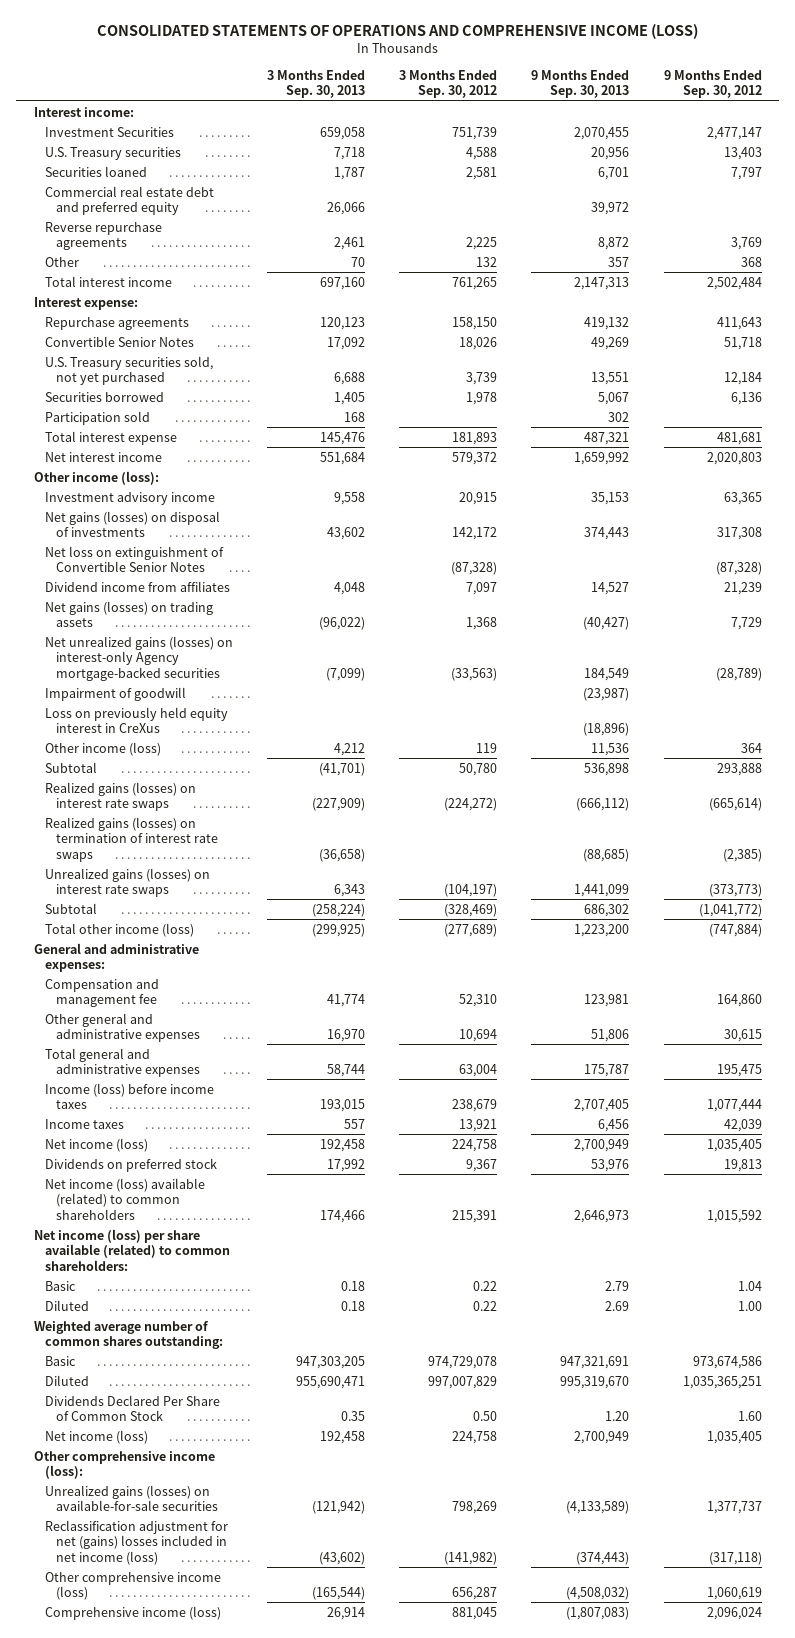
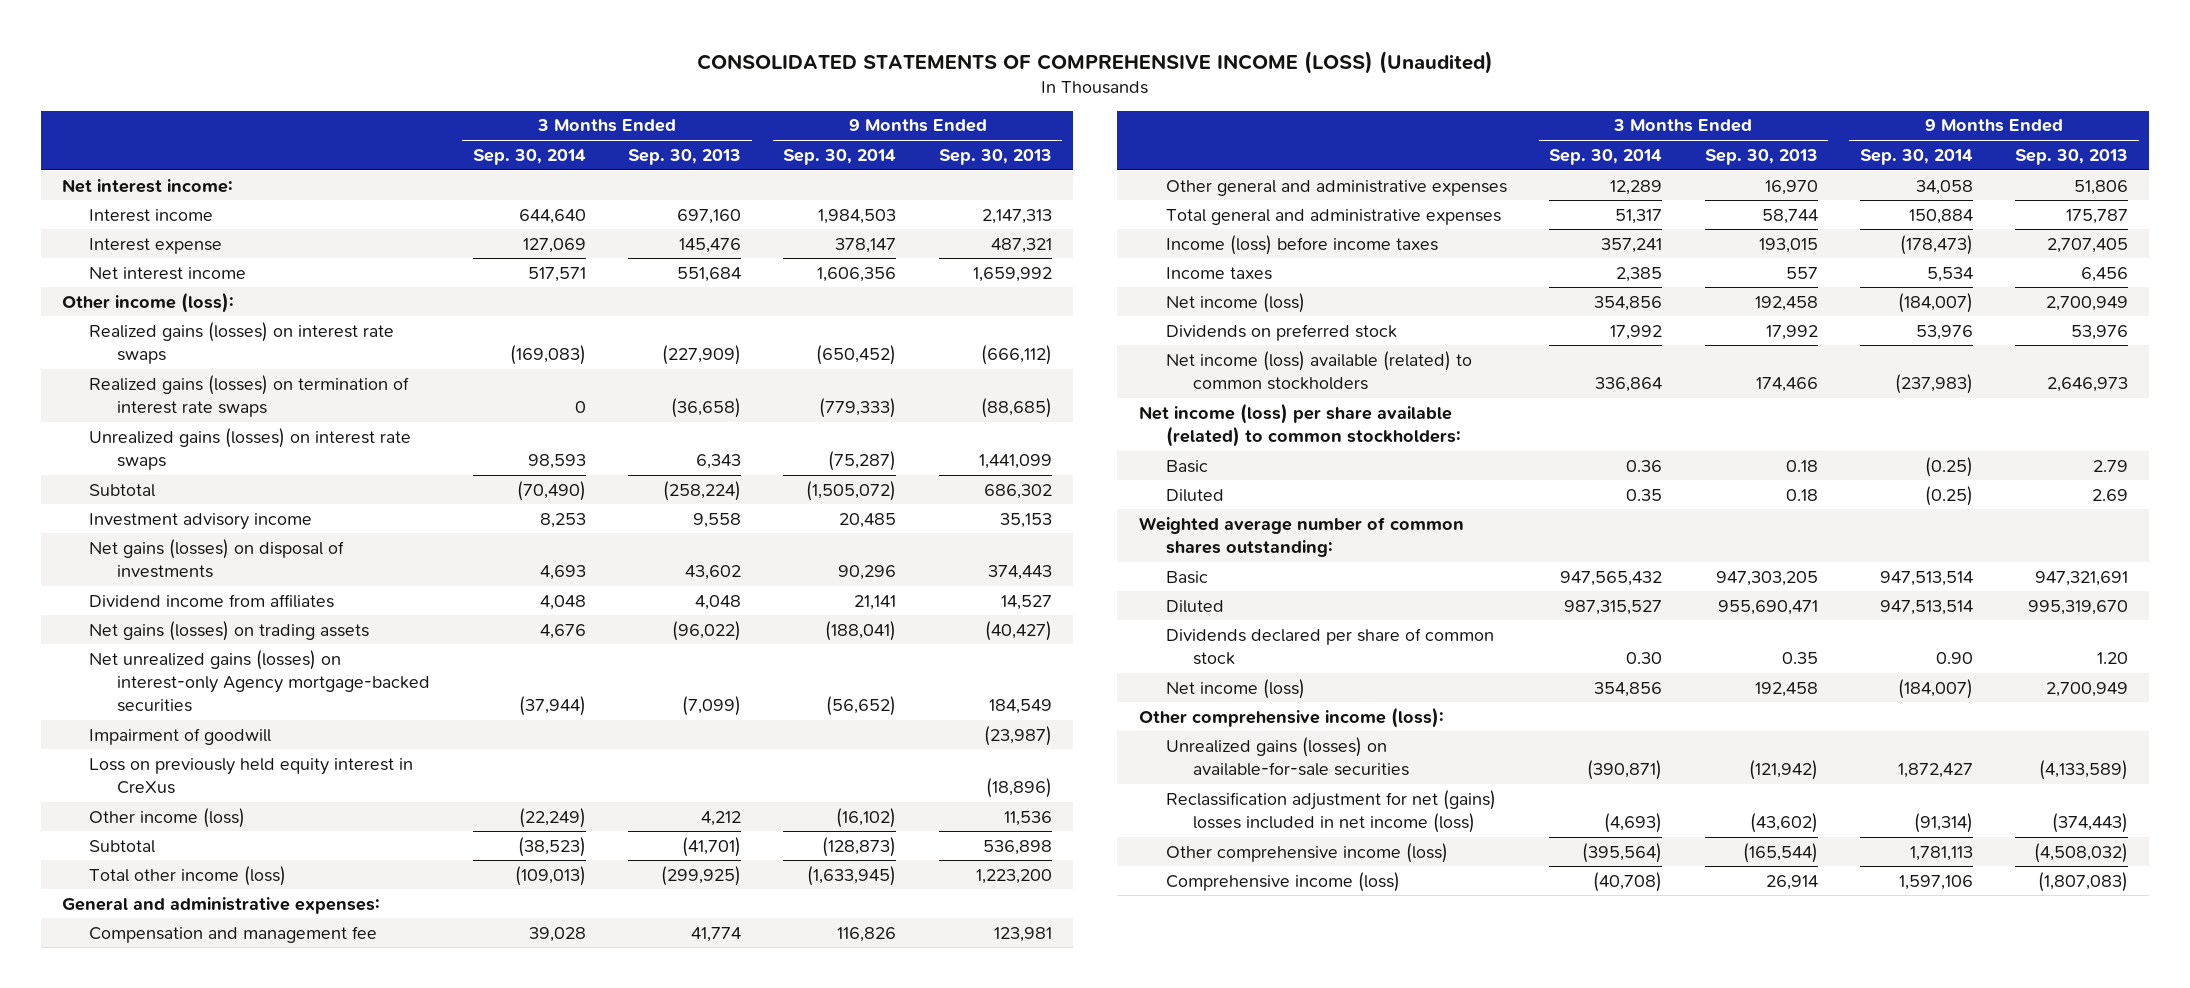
[96,23,698,39] CONSOLIDATED STATEMENTS OF OPERATIONS AND COMPREHENSIVE INCOME (LOSS) -> [697,50,1494,74] CONSOLIDATED STATEMENTS OF COMPREHENSIVE INCOME (LOSS) (Unaudited)
[399,69,498,99] 3 Months Ended Sep. 30, 2012 -> none
[663,69,762,99] 9 Months Ended Sep. 30, 2012 -> none
none -> [472,148,586,165] Sep. 30, 2014
none -> [783,148,897,165] Sep. 30, 2014
[44,126,174,137] Investment Securities -> none
[44,146,181,160] U.S. Treasury securities -> none
[44,165,147,177] Securities loaned -> none
[44,185,214,216] Commercial real estate debt and preferred equity -> none
[44,221,162,251] Reverse repurchase agreements -> none
[44,256,79,267] Other -> none
[33,296,138,310] Interest expense: -> none
[44,316,189,330] Repurchase agreements -> none
[44,335,194,347] Convertible Senior Notes -> none
[44,355,213,386] U.S. Treasury securities sold, not yet purchased -> none
[44,391,164,402] Securities borrowed -> none
[44,410,150,425] Participation sold -> none
[33,106,134,117] Interest income: -> [62,178,234,193] Net interest income:
[44,275,172,287] Total interest income -> [89,208,214,222] Interest income
[44,430,177,445] Total interest expense -> [89,237,223,254] Interest expense
[44,781,196,812] Realized gains (losses) on interest rate swaps -> [89,321,395,364] Realized gains (losses) on interest rate swaps
[44,816,218,862] Realized gains (losses) on termination of interest rate swaps -> [89,374,410,417] Realized gains (losses) on termination of interest rate swaps
[44,867,210,898] Unrealized gains (losses) on interest rate swaps -> [89,427,412,470] Unrealized gains (losses) on interest rate swaps
[44,902,97,914] Subtotal -> [89,483,156,497] Subtotal
[44,545,224,573] Net loss on extinguishment of Convertible Senior Notes -> none
[44,1177,205,1220] Net income (loss) available (related) to common shareholders -> [1165,350,1472,390] Net income (loss) available (related) to common stockholders
[33,1228,230,1271] Net income (loss) per share available (related) to common shareholders: -> [1138,402,1461,447] Net income (loss) per share available (related) to common stockholders:
[44,1394,220,1422] Dividends Declared Per Share of Common Stock -> [1165,627,1494,665] Dividends declared per share of common stock

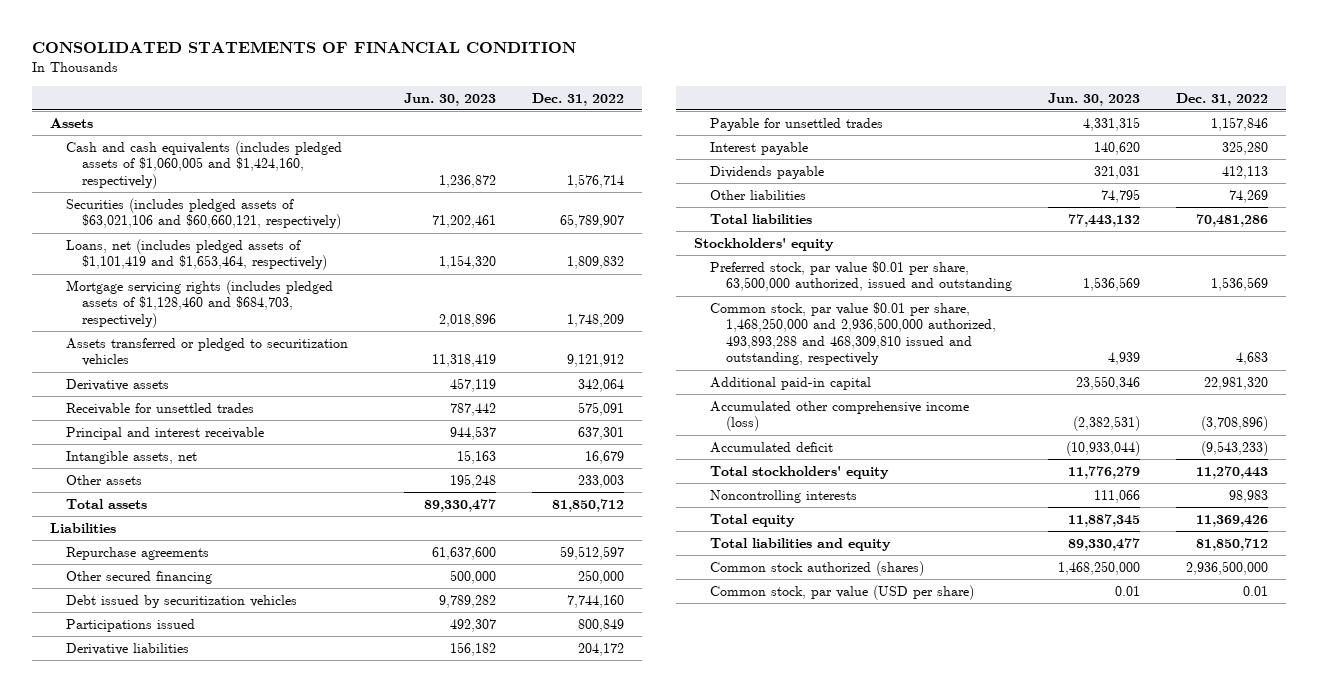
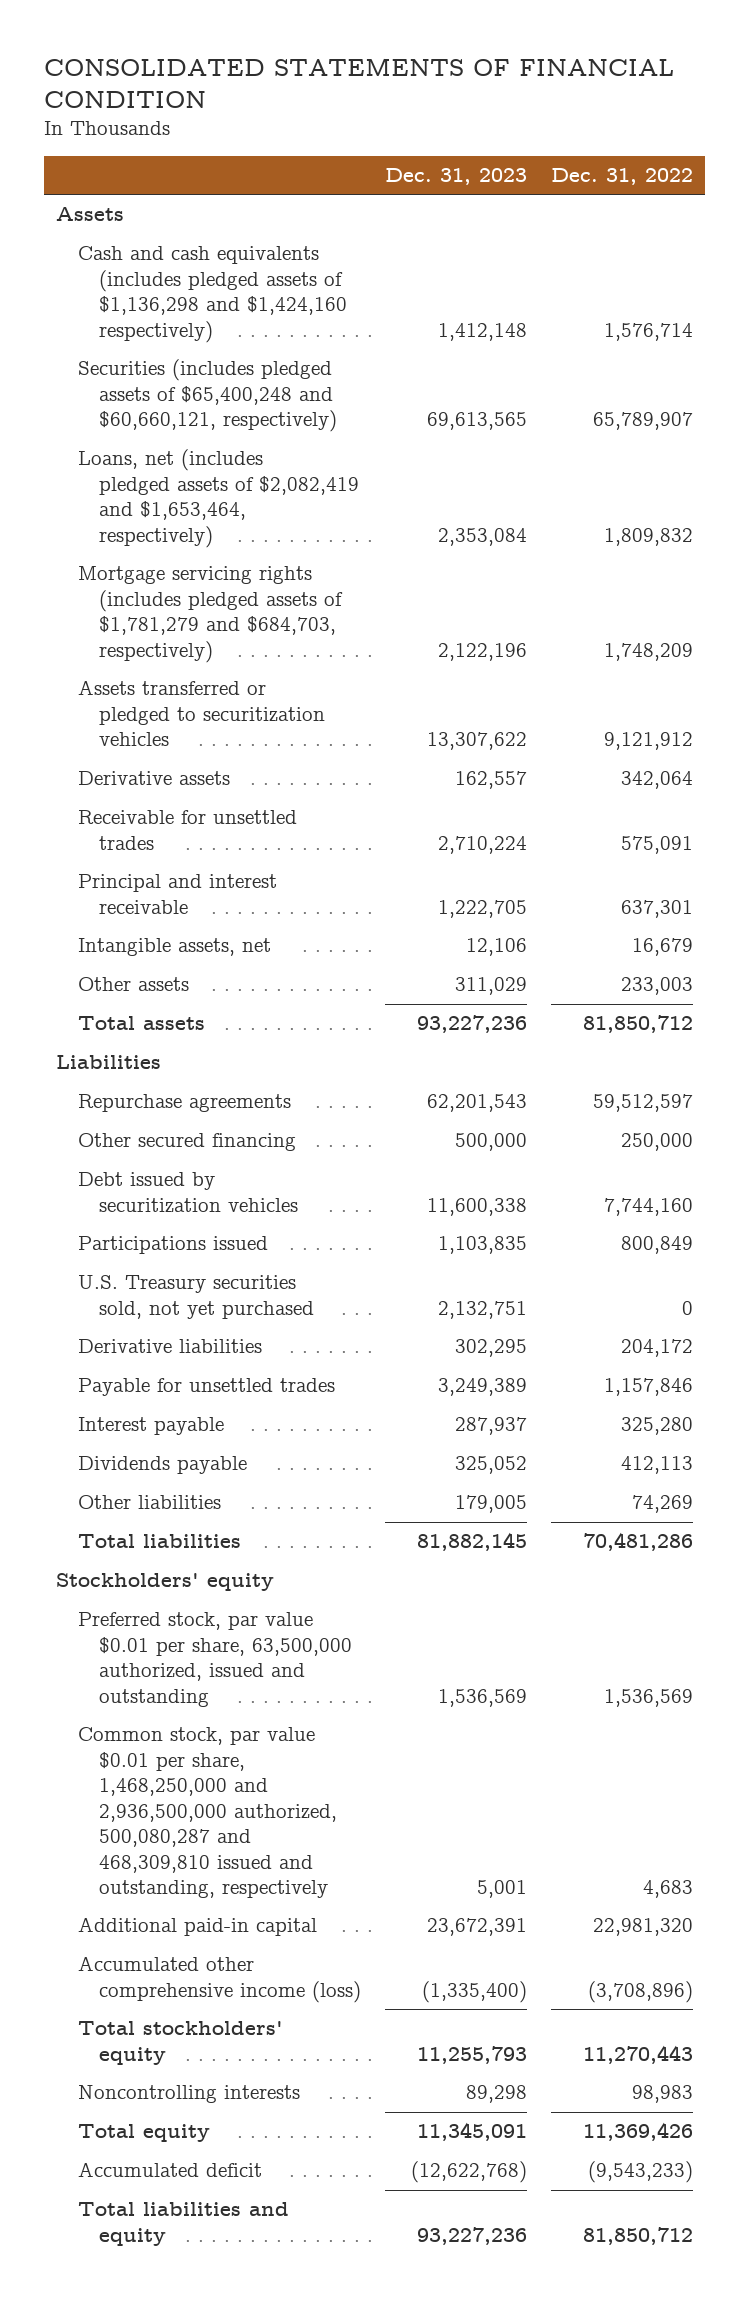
[403,92,496,106] Jun. 30, 2023 -> none
none -> [385,168,528,186] Dec. 31, 2023
[65,140,342,189] Cash and cash equivalents (includes pledged assets of $1,060,005 and $1,424,160, respectively) -> [77,246,348,343] Cash and cash equivalents (includes pledged assets of $1,136,298 and $1,424,160 respectively)
[65,197,341,230] Securities (includes pledged assets of $63,021,106 and $60,660,121, respectively) -> [77,359,338,433] Securities (includes pledged assets of $65,400,248 and $60,660,121, respectively)
[65,238,327,271] Loans, net (includes pledged assets of $1,101,419 and $1,653,464, respectively) -> [77,449,360,548] Loans, net (includes pledged assets of $2,082,419 and $1,653,464, respectively)
[65,279,333,328] Mortgage servicing rights (includes pledged assets of $1,128,460 and $684,703, respectively) -> [77,566,344,663] Mortgage servicing rights (includes pledged assets of $1,781,279 and $684,703, respectively)
none -> [77,1275,315,1319] U.S. Treasury securities sold, not yet purchased
[710,301,996,366] Common stock, par value $0.01 per share, 1,468,250,000 and 2,936,500,000 authorized, 493,893,288 and 468,309,810 issued and outstanding, respectively -> [77,1727,338,1899] Common stock, par value $0.01 per share, 1,468,250,000 and 2,936,500,000 authorized, 500,080,287 and 468,309,810 issued and outstanding, respectively
[710,441,834,453] Accumulated deficit -> [77,2162,262,2178] Accumulated deficit
[710,560,925,576] Common stock authorized (shares) -> none
[710,584,975,600] Common stock, par value (USD per share) -> none

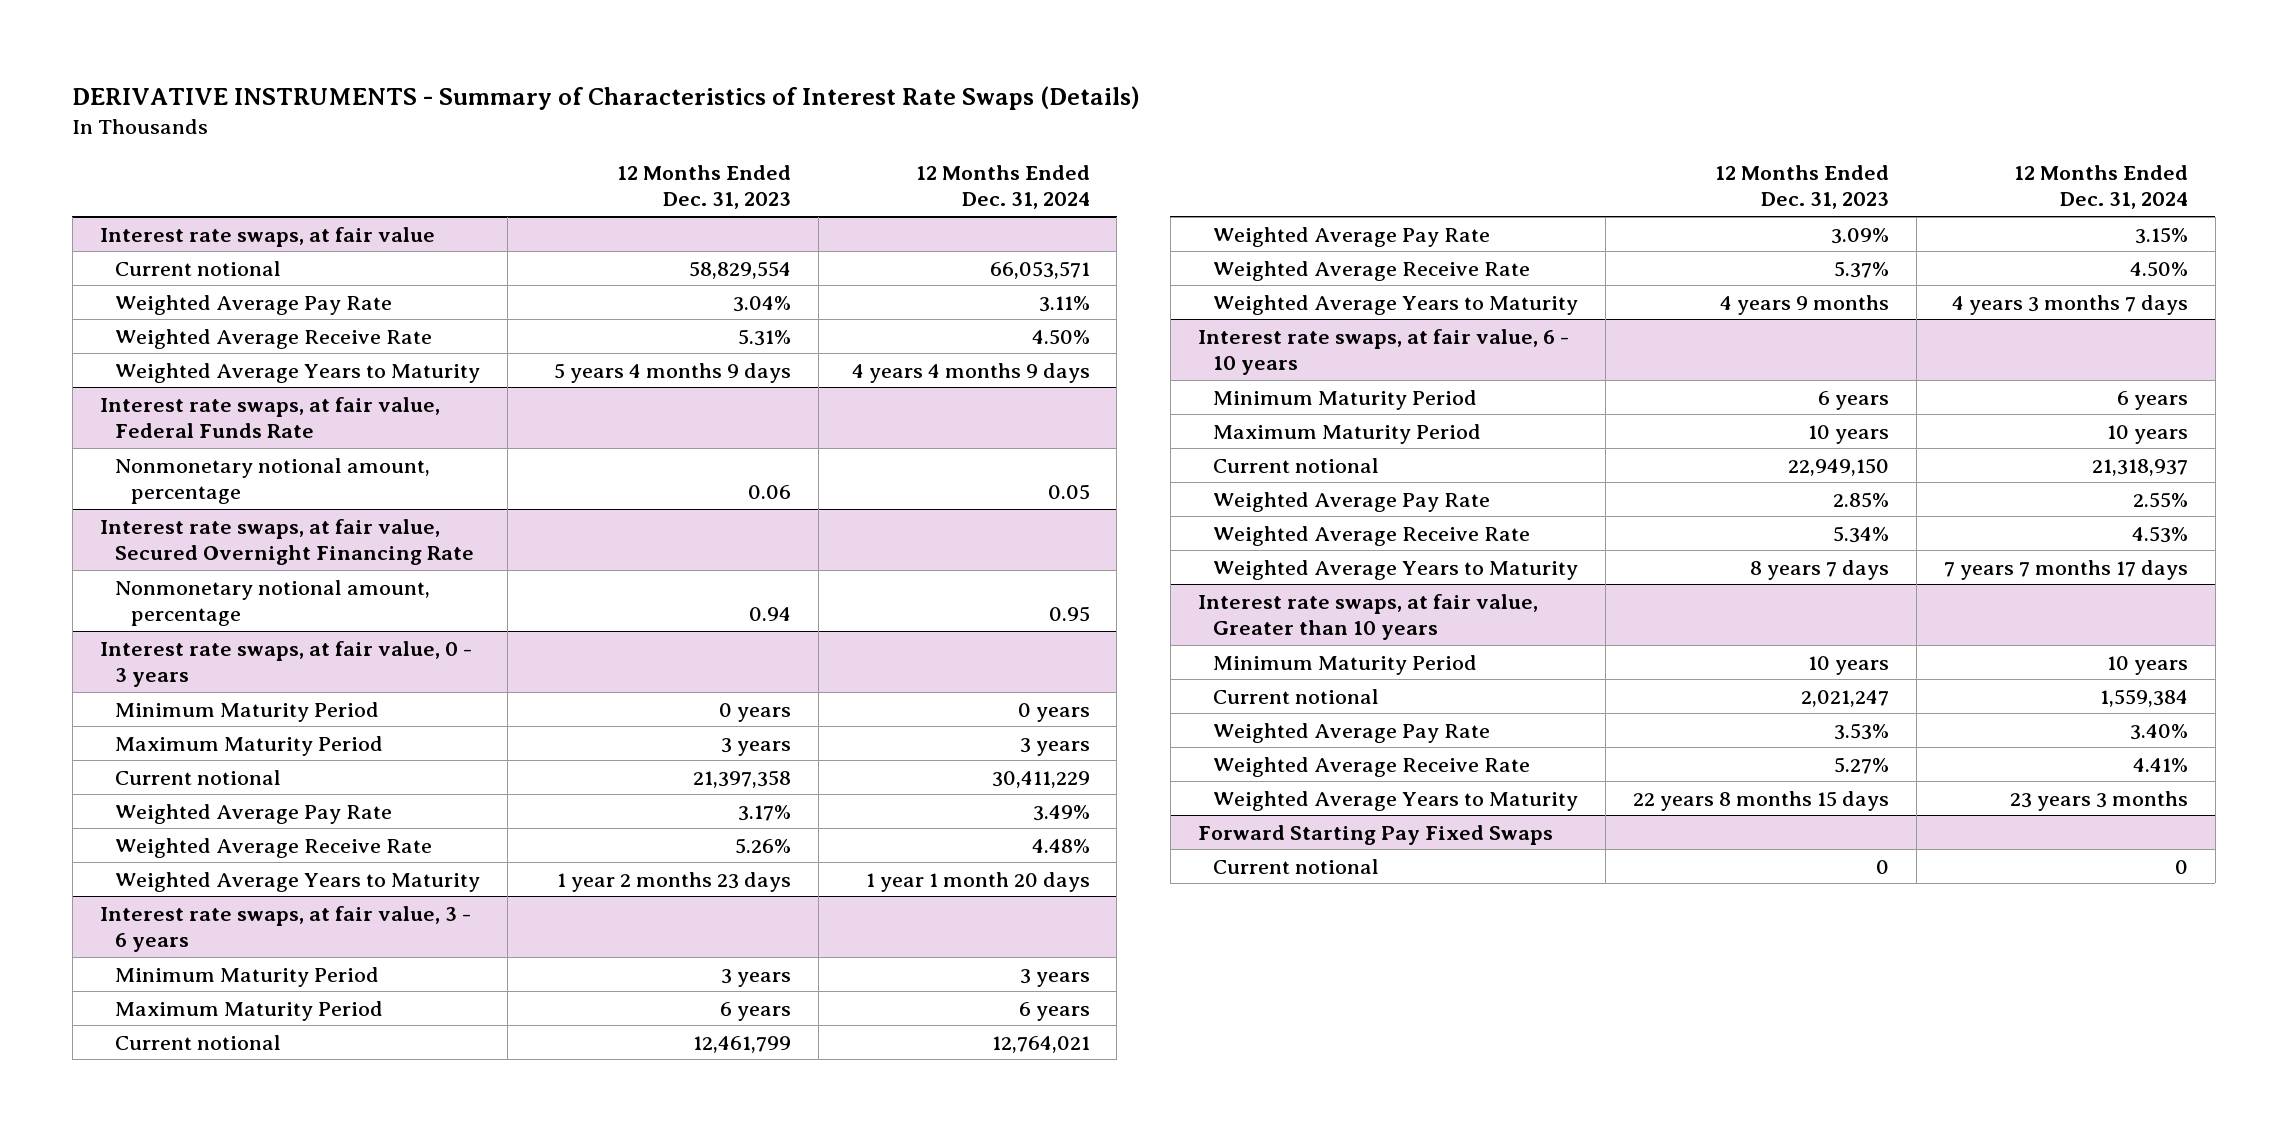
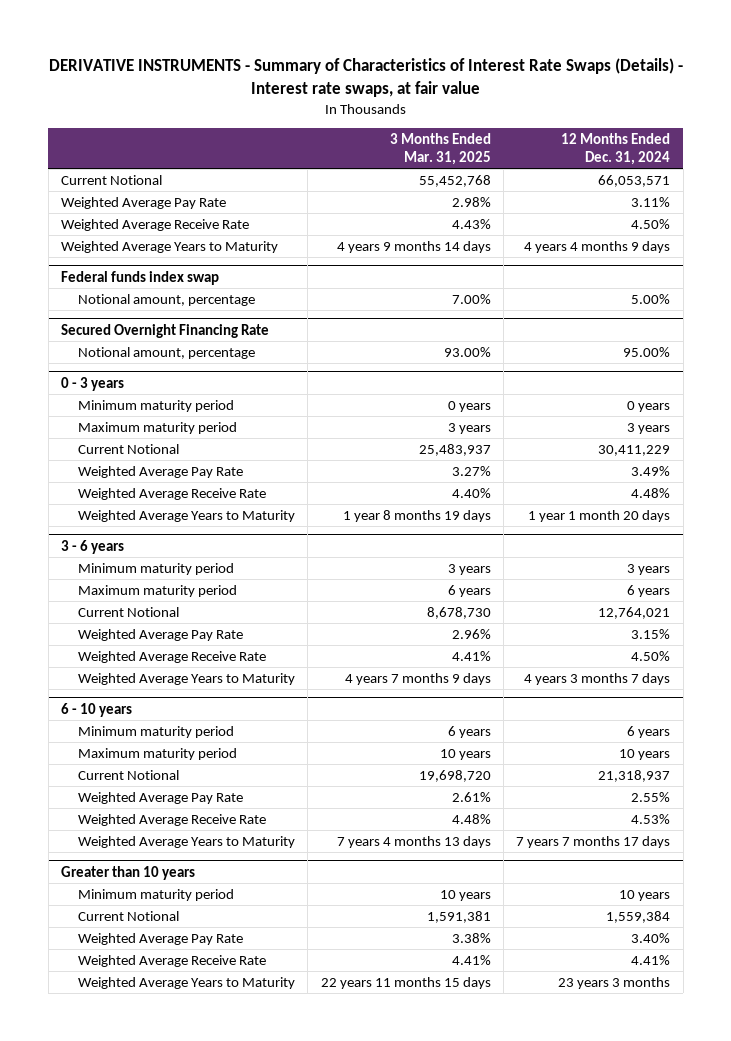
[72,86,1141,111] DERIVATIVE INSTRUMENTS - Summary of Characteristics of Interest Rate Swaps (Details) -> [48,57,683,97] DERIVATIVE INSTRUMENTS - Summary of Characteristics of Interest Rate Swaps (Details) - Interest rate swaps, at fair value
[616,165,791,210] 12 Months Ended Dec. 31, 2023 -> none
none -> [389,133,491,165] 3 Months Ended Mar. 31, 2025
[99,226,435,247] Interest rate swaps, at fair value -> none
[115,260,282,276] Current notional -> [61,175,163,186] Current Notional
[99,396,440,438] Interest rate swaps, at fair value, Federal Funds Rate -> none
[99,518,475,565] Interest rate swaps, at fair value, Secured Overnight Financing Rate -> none
[99,640,472,687] Interest rate swaps, at fair value, 0 - 3 years -> none
none -> [61,270,220,285] Federal funds index swap
[115,457,431,504] Nonmonetary notional amount, percentage -> [77,294,255,307] Notional amount, percentage
[1047,483,1090,500] 0.05 -> [631,294,671,305] 5.00%
none -> [61,323,270,338] Secured Overnight Financing Rate
[115,579,431,626] Nonmonetary notional amount, percentage -> [77,347,255,360] Notional amount, percentage
[1048,605,1090,622] 0.95 -> [623,347,671,358] 95.00%
none -> [61,376,125,391] 0 - 3 years
[115,701,380,722] Minimum Maturity Period -> [77,400,234,413] Minimum maturity period
[115,735,384,756] Maximum Maturity Period -> [77,422,237,435] Maximum maturity period
[115,769,282,785] Current notional -> [77,444,179,455] Current Notional
[99,905,471,952] Interest rate swaps, at fair value, 3 - 6 years -> none
none -> [61,539,125,554] 3 - 6 years
[115,966,380,987] Minimum Maturity Period -> [77,563,234,576] Minimum maturity period
[115,1000,384,1021] Maximum Maturity Period -> [77,585,237,598] Maximum maturity period
[115,1034,282,1050] Current notional -> [77,607,179,618] Current Notional
[1197,328,1569,375] Interest rate swaps, at fair value, 6 - 10 years -> none
none -> [61,702,133,717] 6 - 10 years
[1213,389,1478,410] Minimum Maturity Period -> [77,726,234,739] Minimum maturity period
[1213,423,1482,444] Maximum Maturity Period -> [77,748,237,761] Maximum maturity period
[1213,457,1380,473] Current notional -> [77,770,179,781] Current Notional
[1197,593,1538,640] Interest rate swaps, at fair value, Greater than 10 years -> none
none -> [61,865,196,880] Greater than 10 years
[1213,654,1478,675] Minimum Maturity Period -> [77,889,234,902] Minimum maturity period
[1213,688,1380,704] Current notional -> [77,911,179,922] Current Notional
[1197,824,1553,845] Forward Starting Pay Fixed Swaps -> none
[1213,858,1380,874] Current notional -> none

